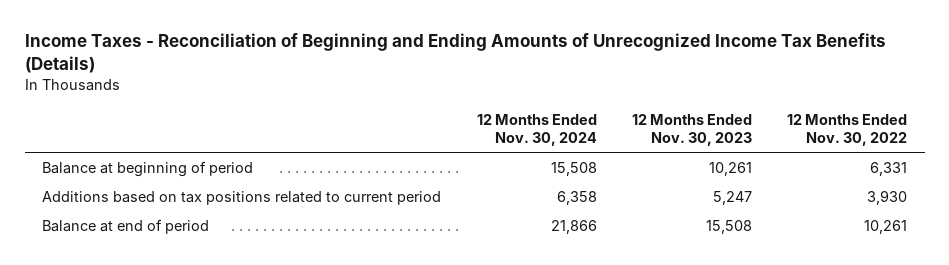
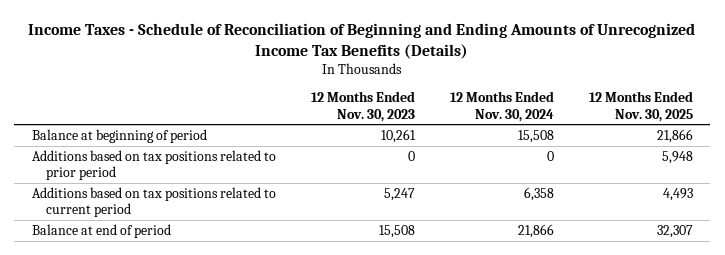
[24,33,886,74] Income Taxes - Reconciliation of Beginning and Ending Amounts of Unrecognized Income Tax Benefits (Details) -> [28,23,696,59] Income Taxes - Schedule of Reconciliation of Beginning and Ending Amounts of Unrecognized Income Tax Benefits (Details)
[787,113,908,146] 12 Months Ended Nov. 30, 2022 -> none
none -> [588,91,693,122] 12 Months Ended Nov. 30, 2025
none -> [31,149,276,181] Additions based on tax positions related to prior period

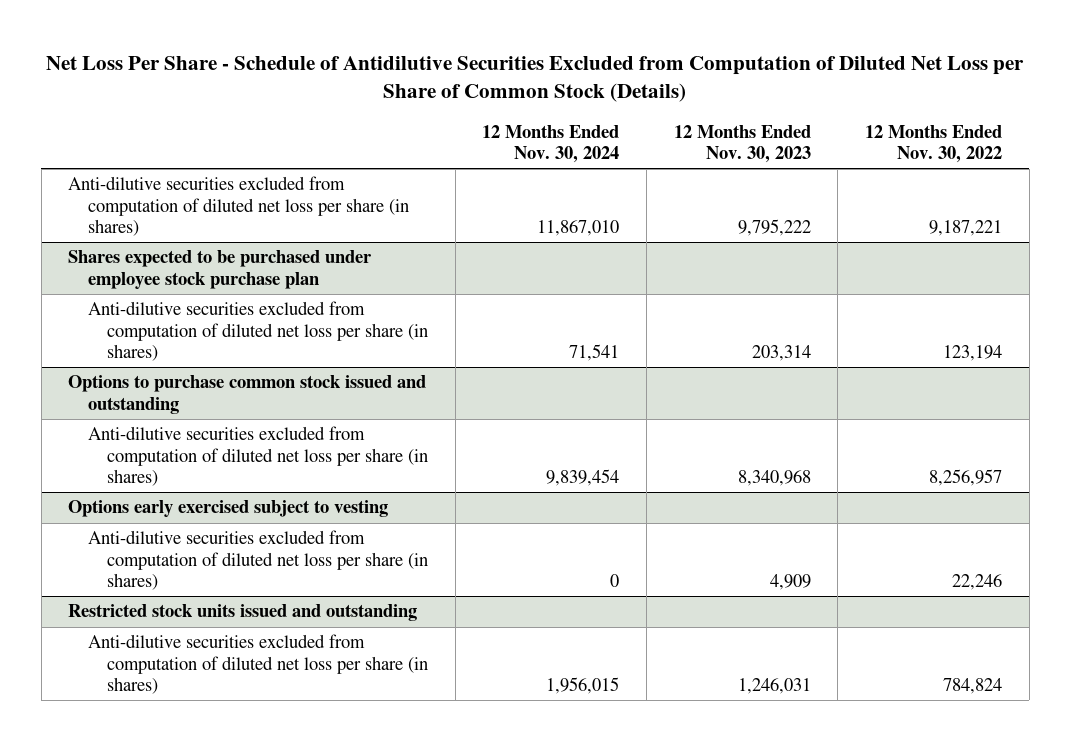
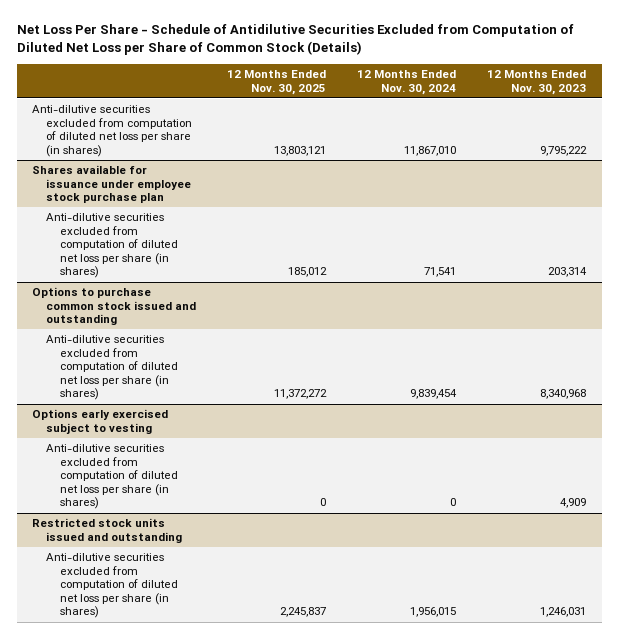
[865,124,1003,163] 12 Months Ended Nov. 30, 2022 -> none
none -> [227,70,327,95] 12 Months Ended Nov. 30, 2025
[68,250,373,289] Shares expected to be purchased under employee stock purchase plan -> [32,165,192,204] Shares available for issuance under employee stock purchase plan

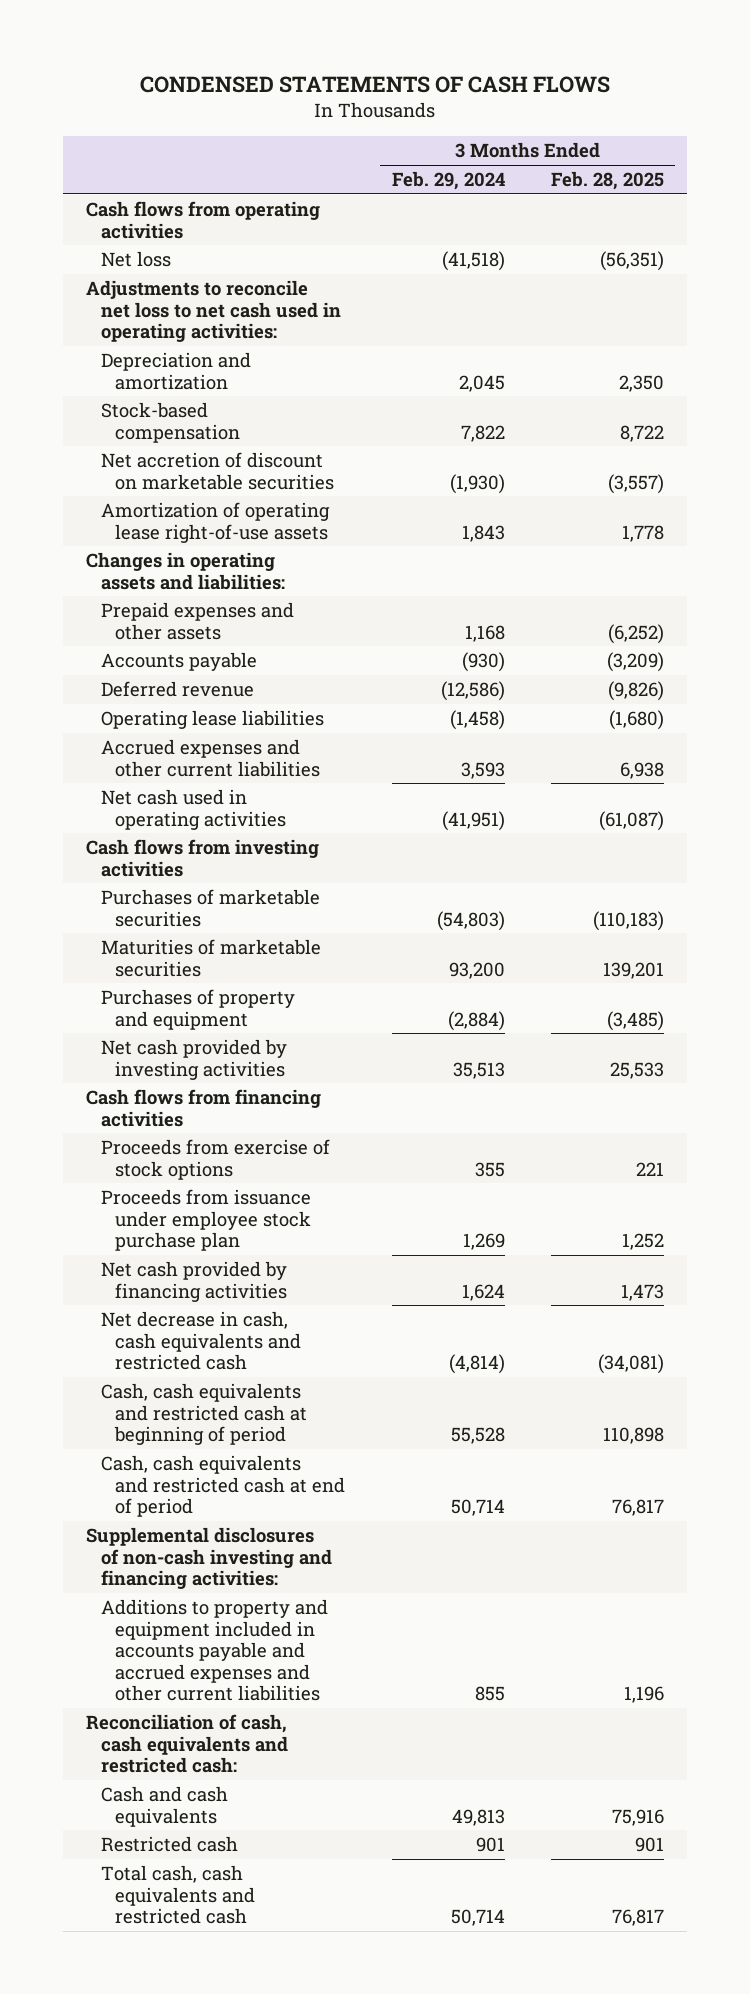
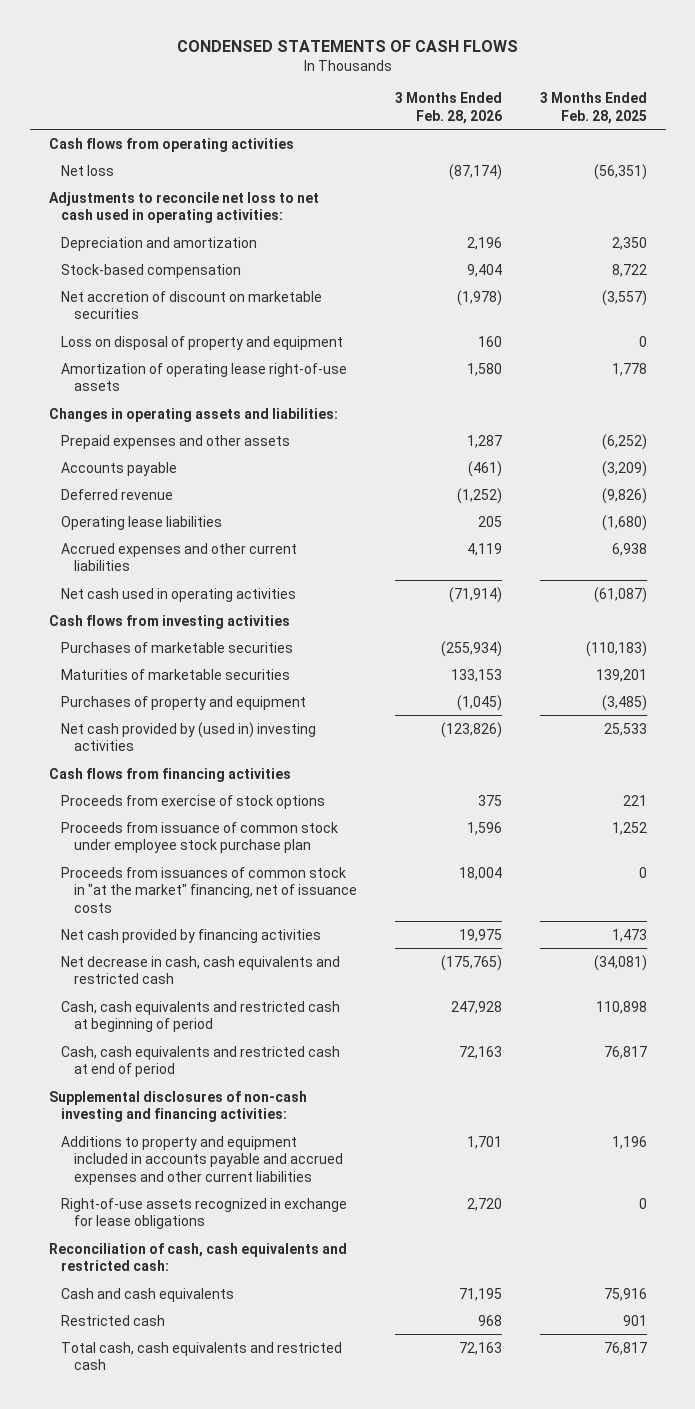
[391,171,505,191] Feb. 29, 2024 -> none
none -> [394,92,502,124] 3 Months Ended Feb. 28, 2026
none -> [61,335,344,350] Loss on disposal of property and equipment
[100,1039,287,1080] Net cash provided by investing activities -> [61,721,317,752] Net cash provided by (used in) investing activities
[100,1189,312,1252] Proceeds from issuance under employee stock purchase plan -> [61,821,339,854] Proceeds from issuance of common stock under employee stock purchase plan
none -> [61,866,357,913] Proceeds from issuances of common stock in "at the market" financing, net of issuance costs
none -> [61,1197,348,1230] Right-of-use assets recognized in exchange for lease obligations

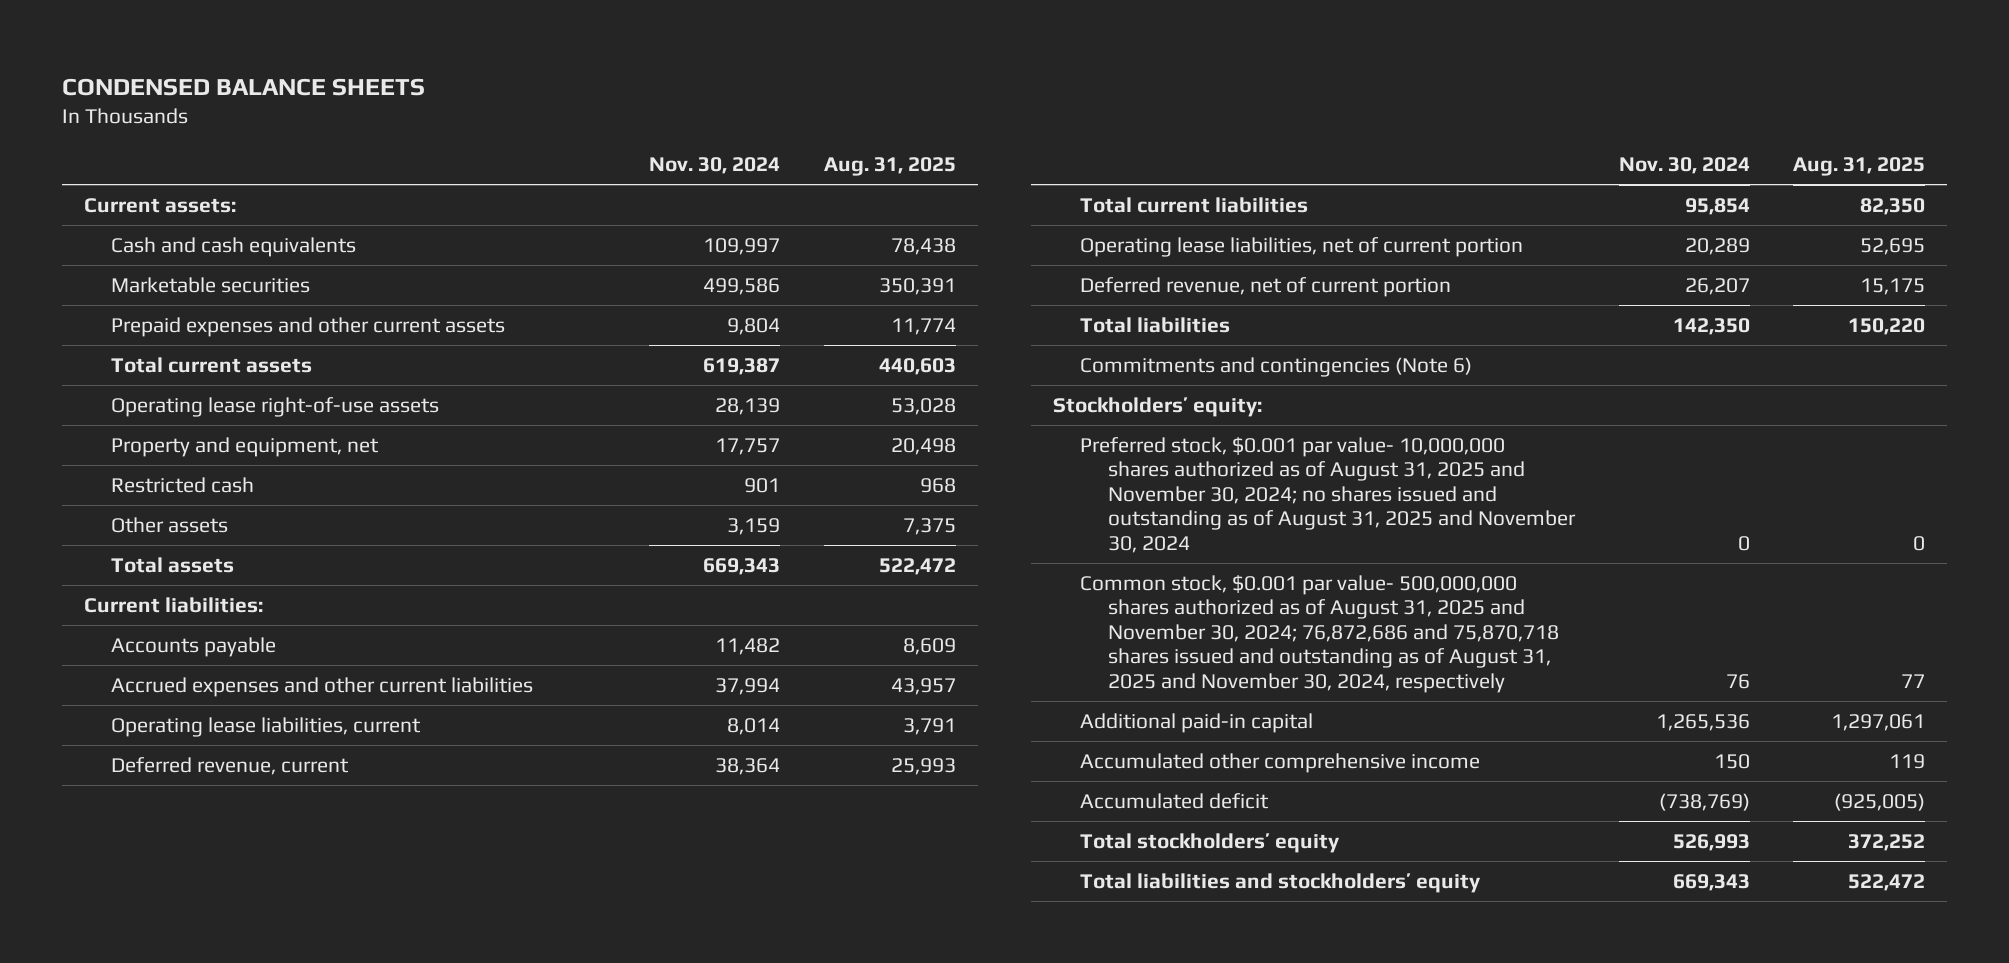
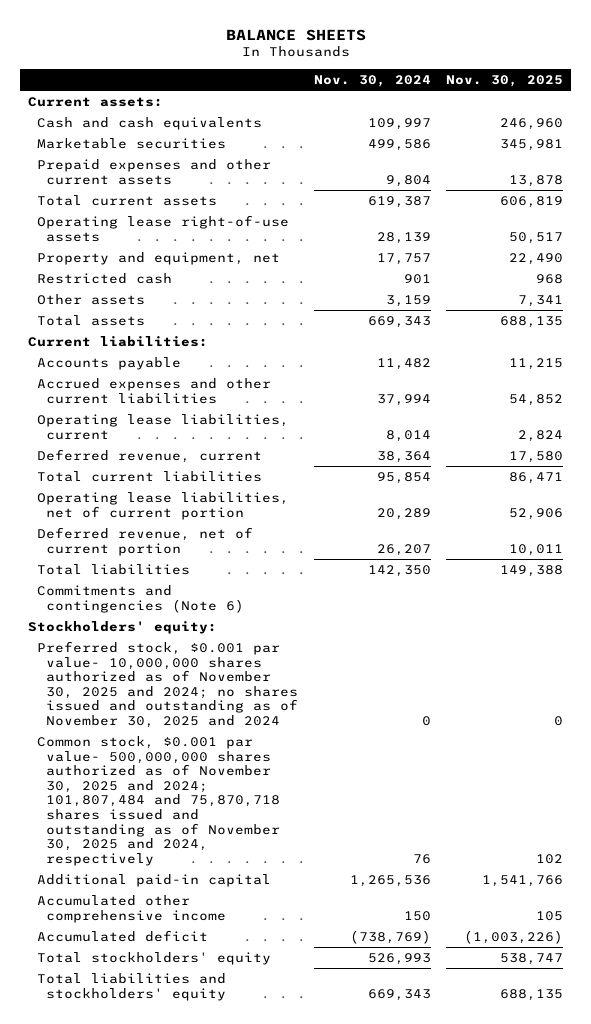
[61,77,425,96] CONDENSED BALANCE SHEETS -> [225,28,366,41] BALANCE SHEETS
[824,157,957,177] Aug. 31, 2025 -> none
none -> [446,74,564,87] Nov. 30, 2025
[1052,396,1262,417] Stockholdersʼ equity: -> [27,620,217,634] Stockholders' equity:
[1080,436,1576,553] Preferred stock, $0.001 par value- 10,000,000 shares authorized as of August 31, 2025 and November 30, 2024; no shares issued and outstanding as of August 31, 2025 and November 30, 2024 -> [36,640,298,729] Preferred stock, $0.001 par value- 10,000,000 shares authorized as of November 30, 2025 and 2024; no shares issued and outstanding as of November 30, 2025 and 2024
[1080,574,1559,693] Common stock, $0.001 par value- 500,000,000 shares authorized as of August 31, 2025 and November 30, 2024; 76,872,686 and 75,870,718 shares issued and outstanding as of August 31, 2025 and November 30, 2024, respectively -> [36,735,280,867] Common stock, $0.001 par value- 500,000,000 shares authorized as of November 30, 2025 and 2024; 101,807,484 and 75,870,718 shares issued and outstanding as of November 30, 2025 and 2024, respectively
[1080,832,1341,853] Total stockholdersʼ equity -> [36,951,271,965] Total stockholders' equity
[1080,872,1482,893] Total liabilities and stockholdersʼ equity -> [36,972,226,1001] Total liabilities and stockholders' equity

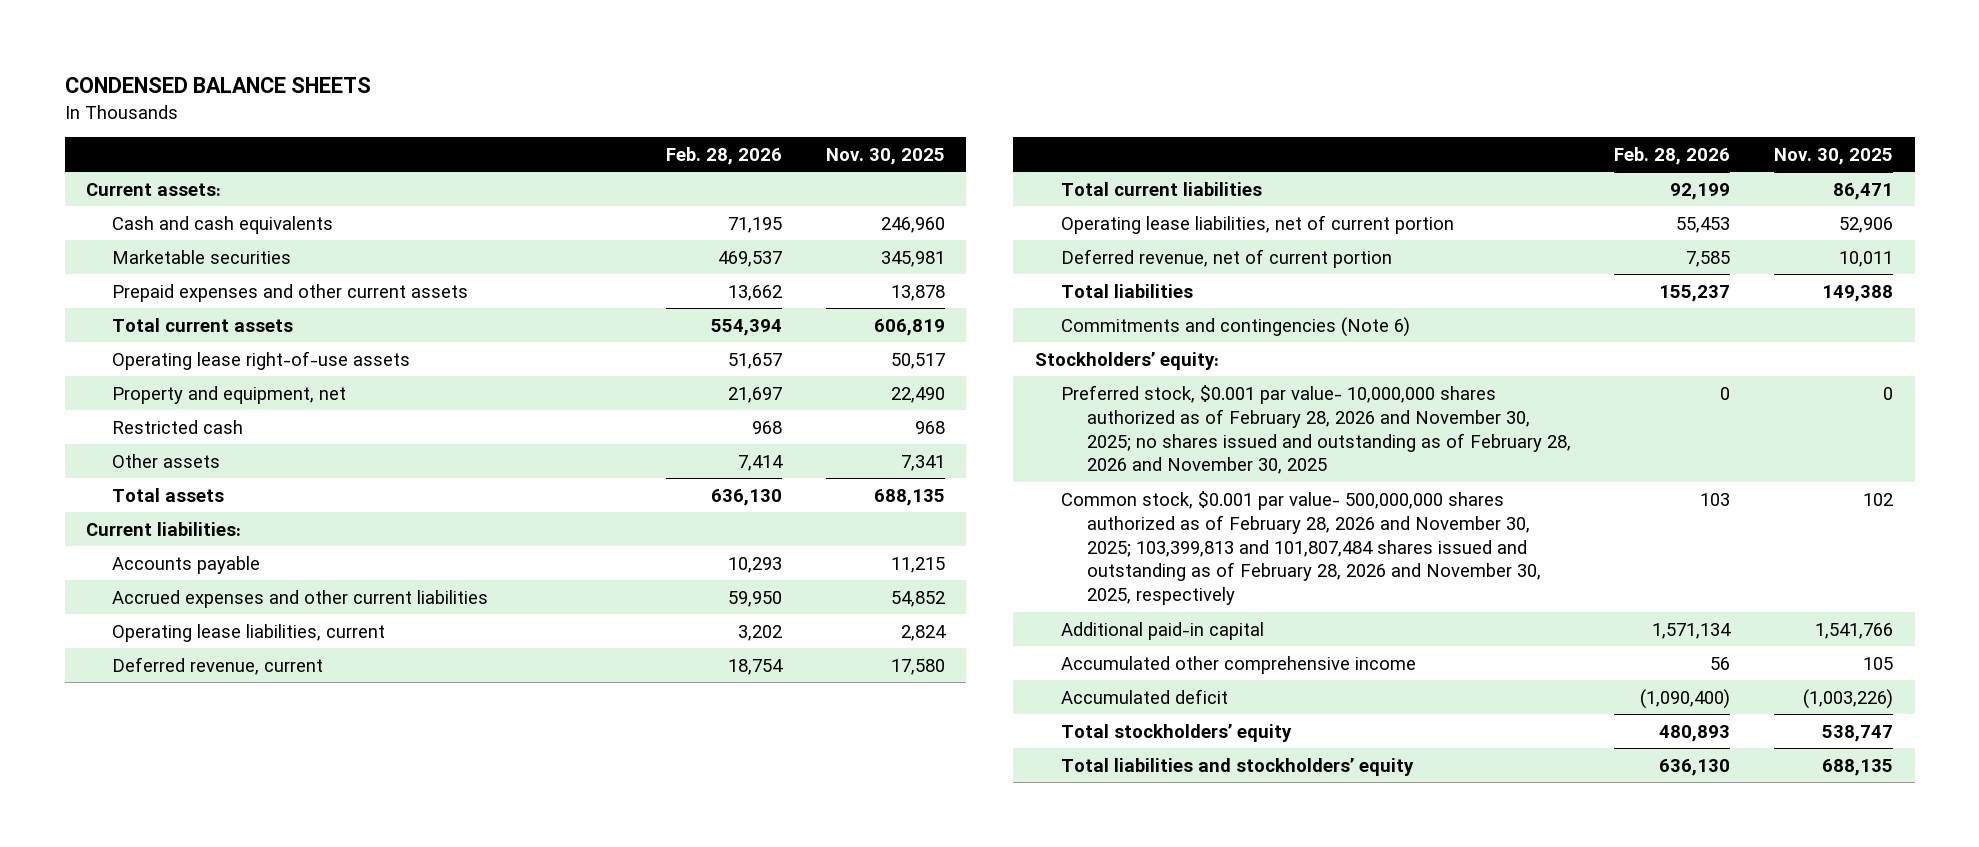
[225,28,366,41] BALANCE SHEETS -> [64,77,371,94] CONDENSED BALANCE SHEETS
[313,74,431,87] Nov. 30, 2024 -> none
none -> [666,146,783,165] Feb. 28, 2026
[27,620,217,634] Stockholders' equity: -> [1034,351,1219,370] Stockholdersʼ equity:
[36,640,298,729] Preferred stock, $0.001 par value- 10,000,000 shares authorized as of November 30, 2025 and 2024; no shares issued and outstanding as of November 30, 2025 and 2024 -> [1060,384,1571,475] Preferred stock, $0.001 par value- 10,000,000 shares authorized as of February 28, 2026 and November 30, 2025; no shares issued and outstanding as of February 28, 2026 and November 30, 2025
[36,735,280,867] Common stock, $0.001 par value- 500,000,000 shares authorized as of November 30, 2025 and 2024; 101,807,484 and 75,870,718 shares issued and outstanding as of November 30, 2025 and 2024, respectively -> [1060,490,1541,606] Common stock, $0.001 par value- 500,000,000 shares authorized as of February 28, 2026 and November 30, 2025; 103,399,813 and 101,807,484 shares issued and outstanding as of February 28, 2026 and November 30, 2025, respectively
[36,951,271,965] Total stockholders' equity -> [1060,723,1292,742] Total stockholdersʼ equity
[36,972,226,1001] Total liabilities and stockholders' equity -> [1060,757,1414,776] Total liabilities and stockholdersʼ equity

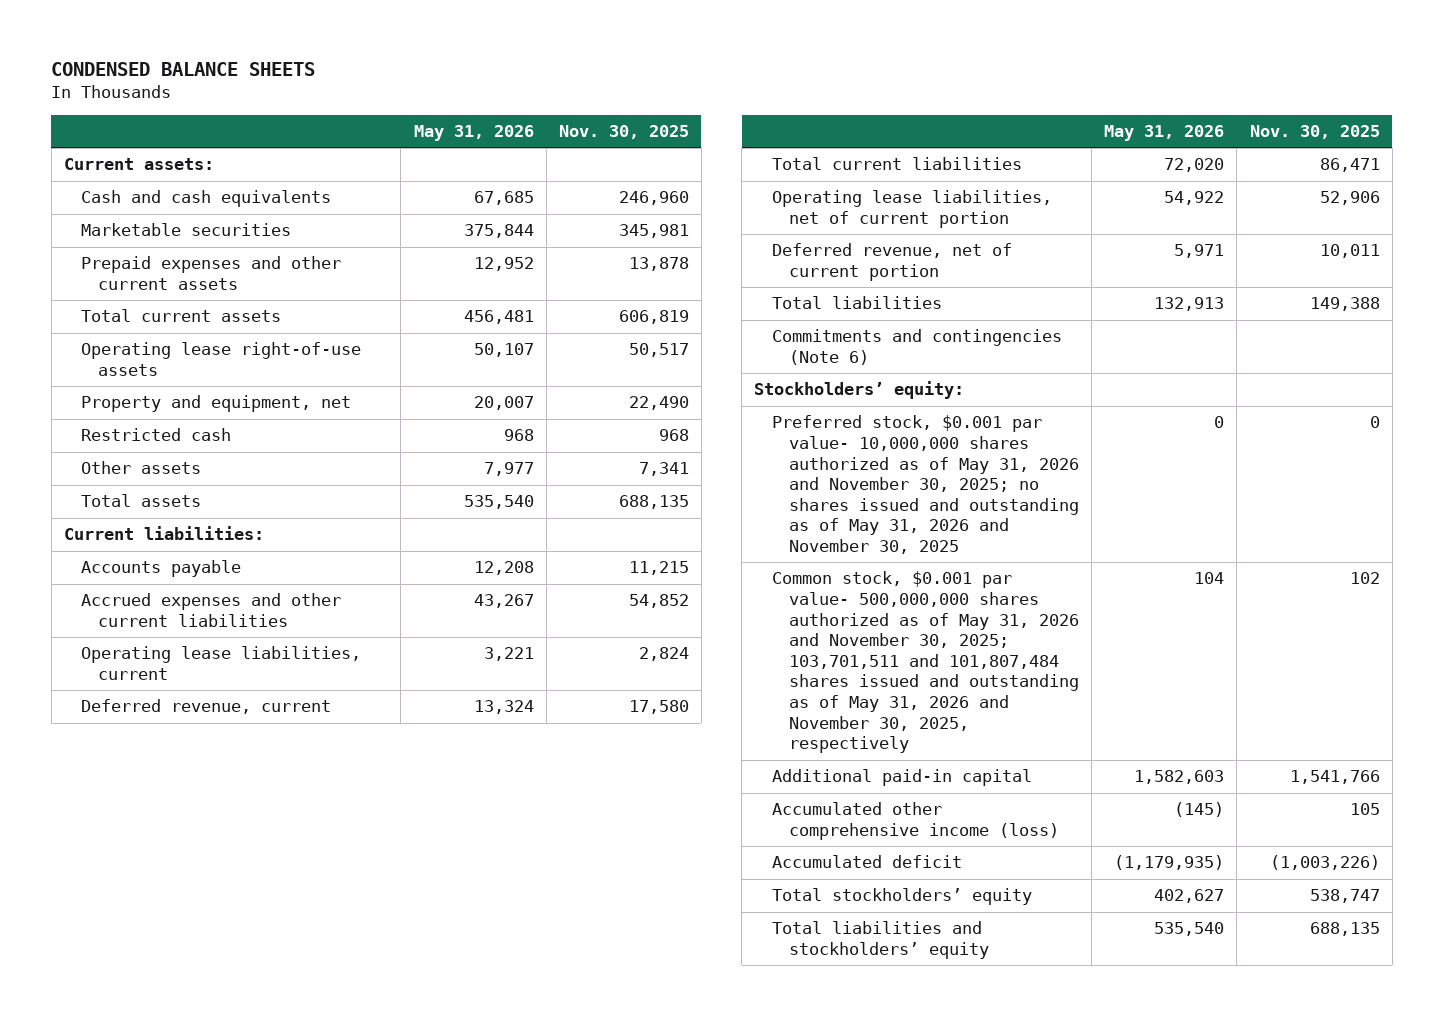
[666,146,783,165] Feb. 28, 2026 -> none
none -> [413,124,534,141] May 31, 2026
[1060,384,1571,475] Preferred stock, $0.001 par value- 10,000,000 shares authorized as of February 28, 2026 and November 30, 2025; no shares issued and outstanding as of February 28, 2026 and November 30, 2025 -> [771,415,1080,555] Preferred stock, $0.001 par value- 10,000,000 shares authorized as of May 31, 2026 and November 30, 2025; no shares issued and outstanding as of May 31, 2026 and November 30, 2025
[1060,490,1541,606] Common stock, $0.001 par value- 500,000,000 shares authorized as of February 28, 2026 and November 30, 2025; 103,399,813 and 101,807,484 shares issued and outstanding as of February 28, 2026 and November 30, 2025, respectively -> [771,571,1080,754] Common stock, $0.001 par value- 500,000,000 shares authorized as of May 31, 2026 and November 30, 2025; 103,701,511 and 101,807,484 shares issued and outstanding as of May 31, 2026 and November 30, 2025, respectively
[1060,655,1416,674] Accumulated other comprehensive income -> [771,802,1060,840] Accumulated other comprehensive income (loss)

